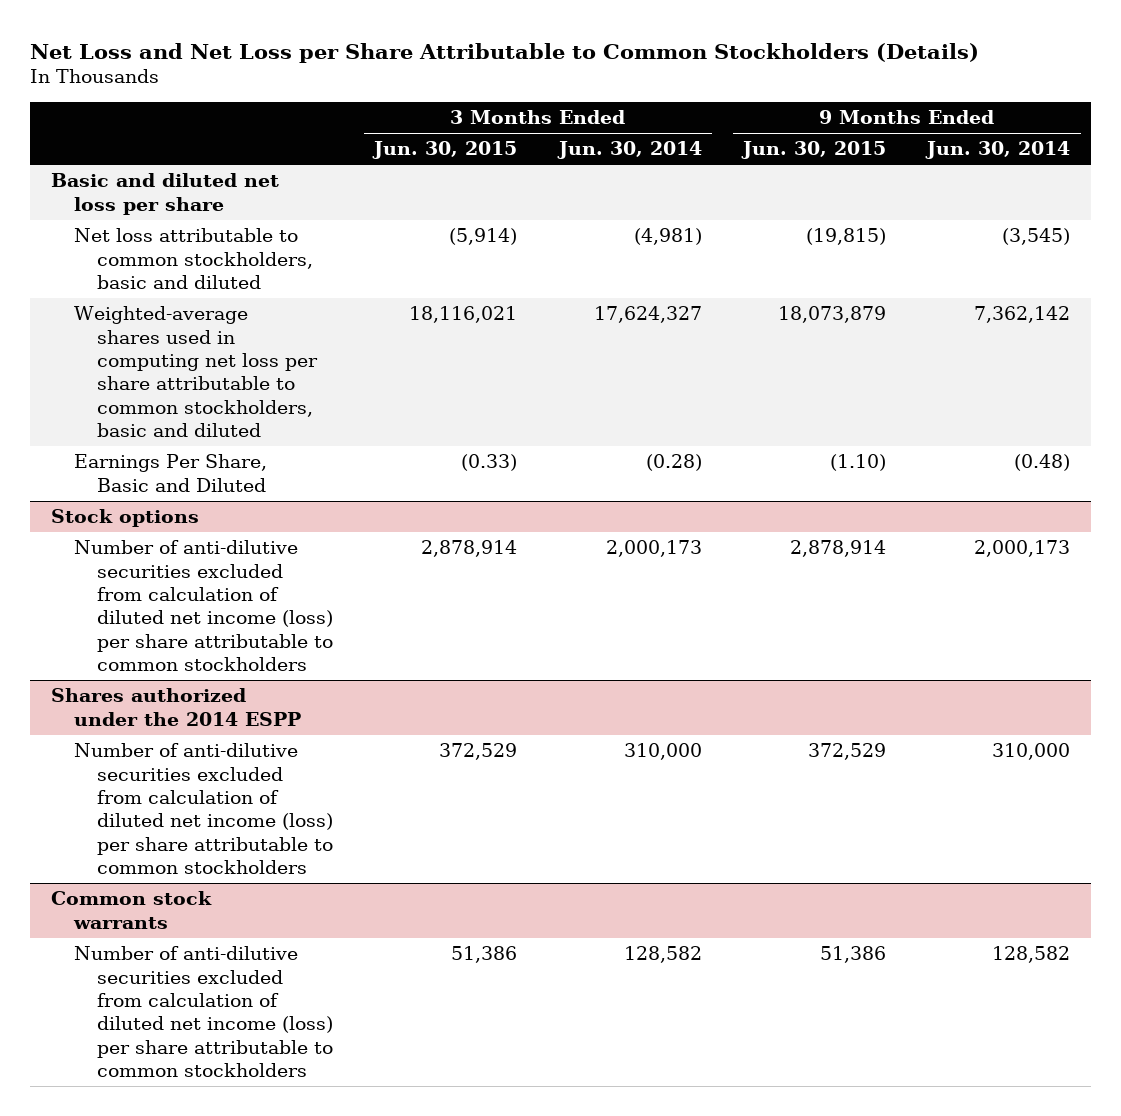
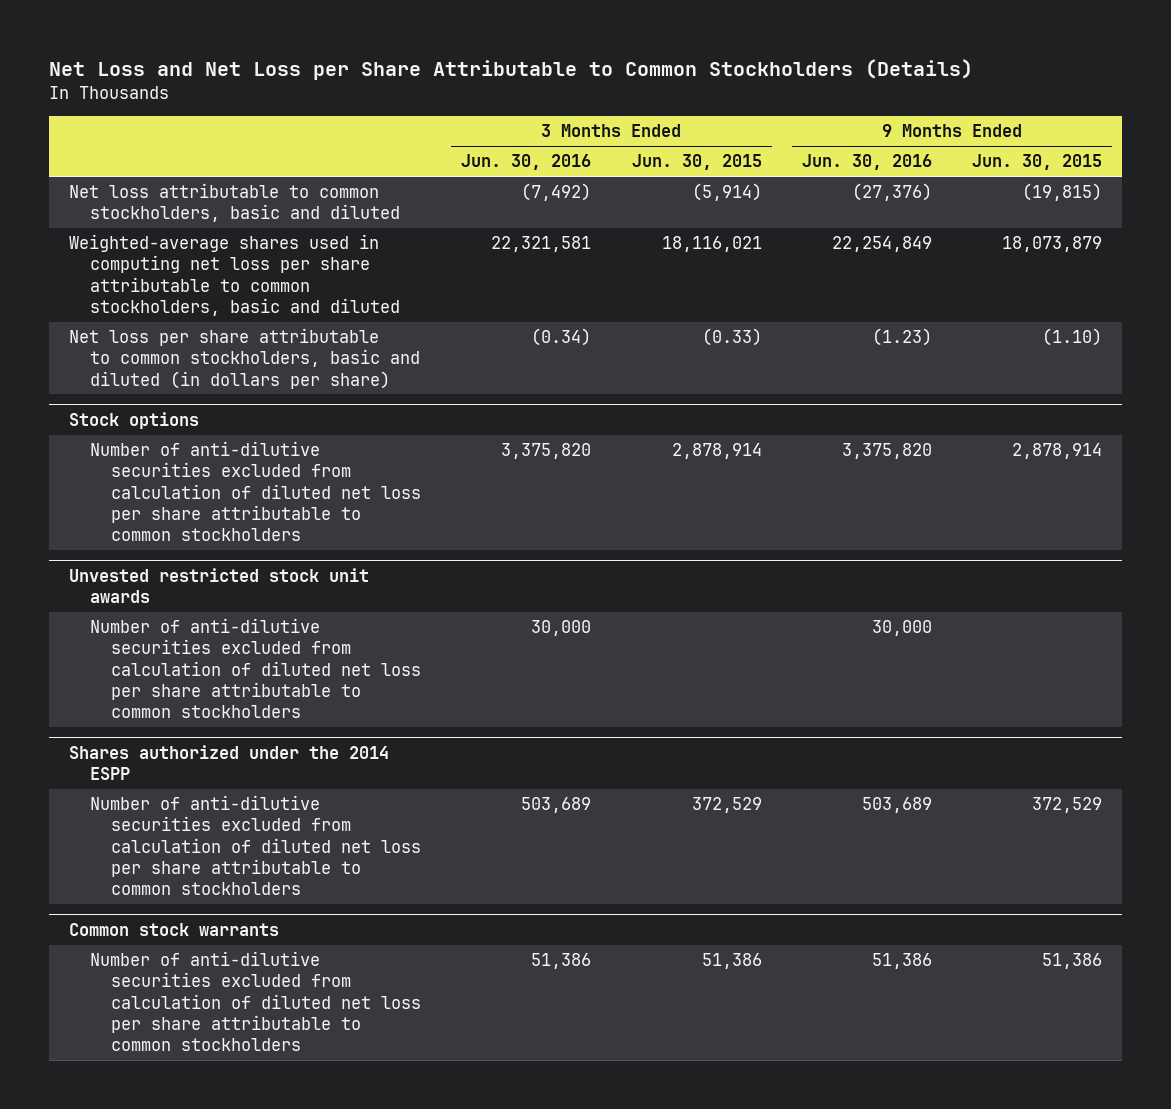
[556,141,702,160] Jun. 30, 2014 -> none
[925,141,1071,160] Jun. 30, 2014 -> none
none -> [461,154,592,171] Jun. 30, 2016
none -> [801,154,932,171] Jun. 30, 2016
[51,173,280,215] Basic and diluted net loss per share -> none
[74,454,268,492] Earnings Per Share, Basic and Diluted -> [69,328,421,389] Net loss per share attributable to common stockholders, basic and diluted (in dollars per share)
[74,540,334,672] Number of anti-dilutive securities excluded from calculation of diluted net income (loss) per share attributable to common stockholders -> [90,441,422,541] Number of anti-dilutive securities excluded from calculation of diluted net loss per share attributable to common stockholders
none -> [69,567,370,604] Unvested restricted stock unit awards
none -> [90,618,422,718] Number of anti-dilutive securities excluded from calculation of diluted net loss per share attributable to common stockholders
[74,743,334,875] Number of anti-dilutive securities excluded from calculation of diluted net income (loss) per share attributable to common stockholders -> [90,795,422,895] Number of anti-dilutive securities excluded from calculation of diluted net loss per share attributable to common stockholders
[74,946,334,1078] Number of anti-dilutive securities excluded from calculation of diluted net income (loss) per share attributable to common stockholders -> [90,951,422,1051] Number of anti-dilutive securities excluded from calculation of diluted net loss per share attributable to common stockholders

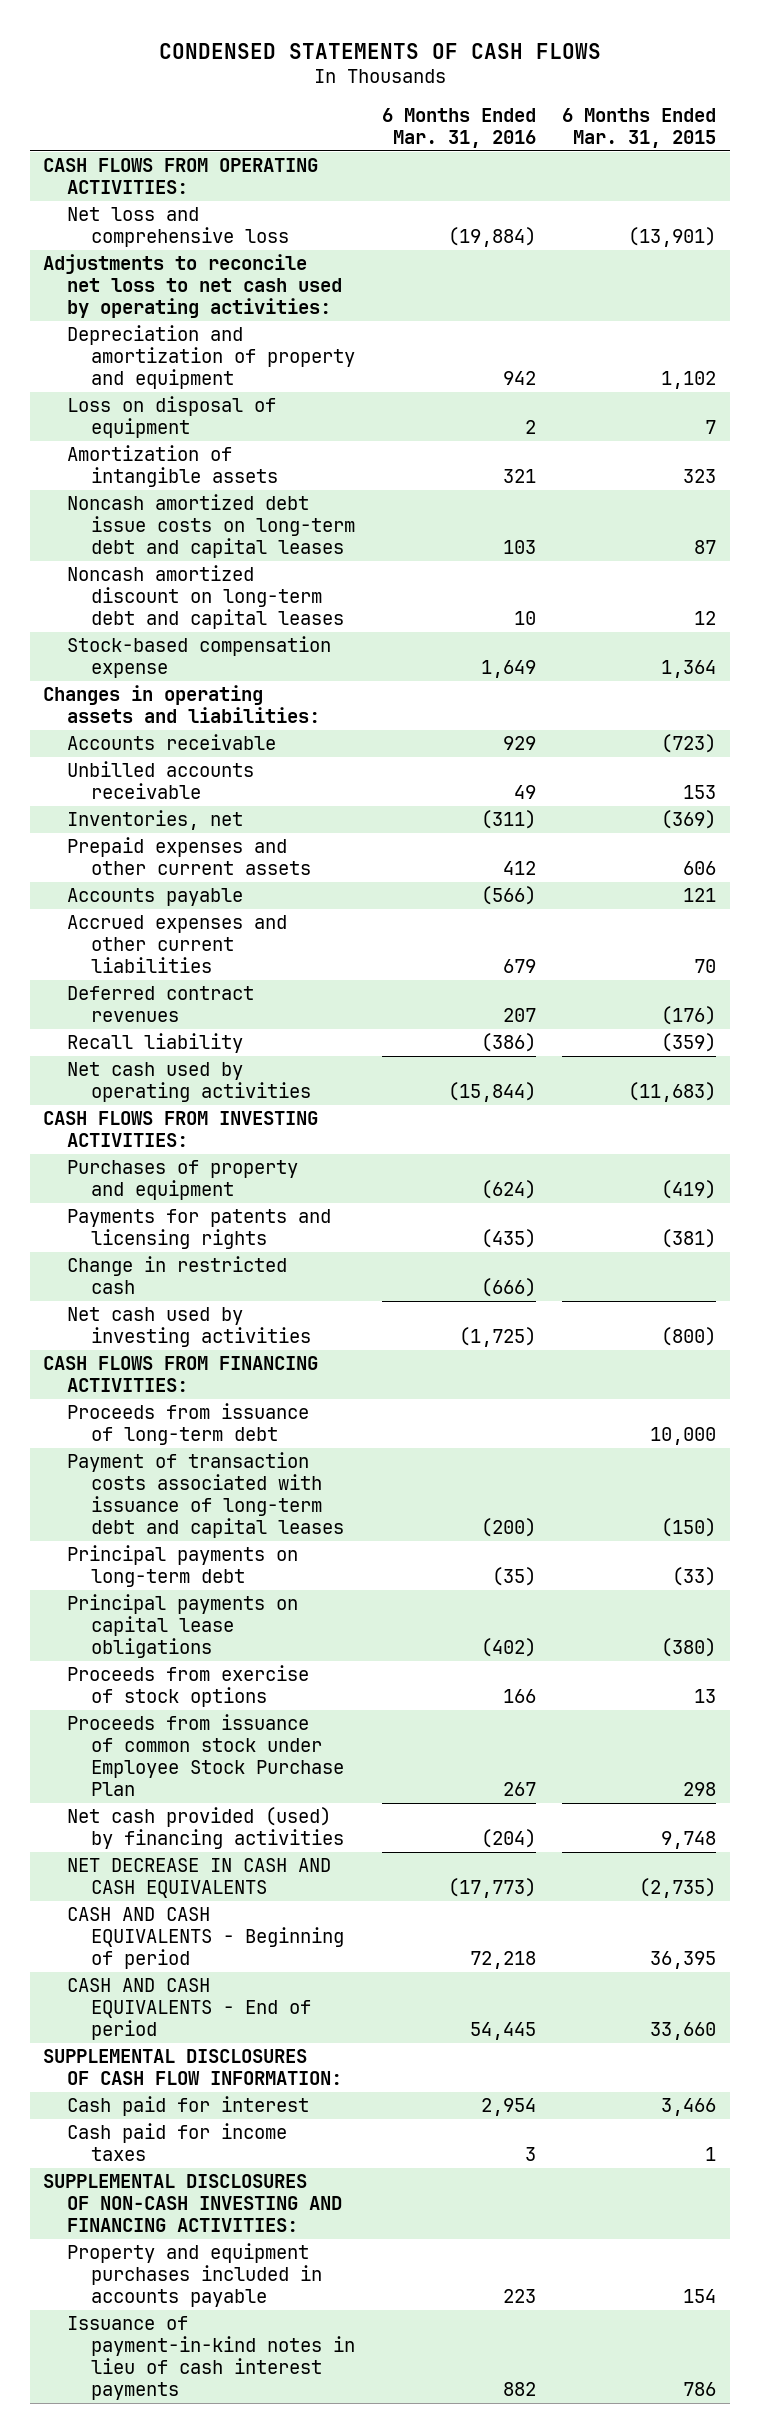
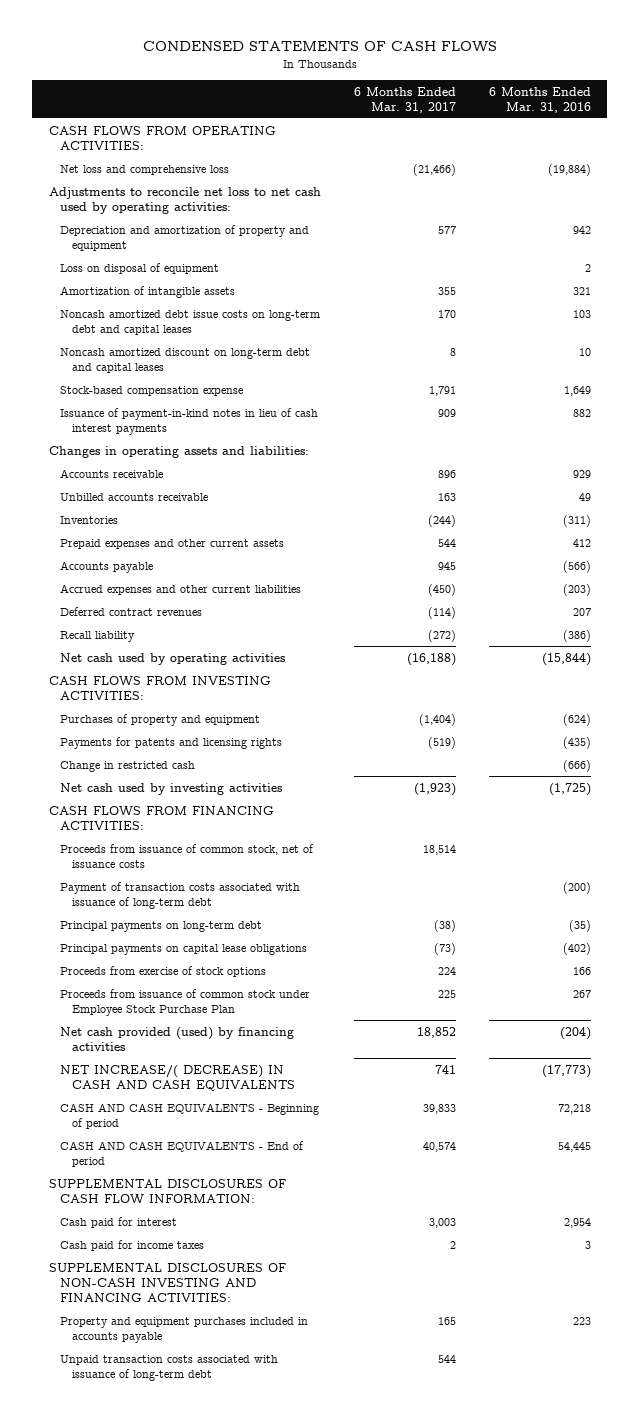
[562,108,717,149] 6 Months Ended Mar. 31, 2015 -> none
none -> [353,86,456,113] 6 Months Ended Mar. 31, 2017
[67,2316,355,2401] Issuance of payment-in-kind notes in lieu of cash interest payments -> [60,407,319,435] Issuance of payment-in-kind notes in lieu of cash interest payments
[67,810,244,831] Inventories, net -> [60,515,119,524] Inventories
[502,959,536,974] 679 -> [562,583,591,596] (203)
[67,1403,310,1446] Proceeds from issuance of long-term debt -> none
none -> [60,843,315,868] Proceeds from issuance of common stock, net of issuance costs
[67,1452,344,1539] Payment of transaction costs associated with issuance of long-term debt and capital leases -> [60,881,301,909] Payment of transaction costs associated with issuance of long-term debt
[67,1858,332,1899] NET DECREASE IN CASH AND CASH EQUIVALENTS -> [60,1064,296,1091] NET INCREASE/( DECREASE) IN CASH AND CASH EQUIVALENTS
none -> [60,1354,279,1381] Unpaid transaction costs associated with issuance of long-term debt

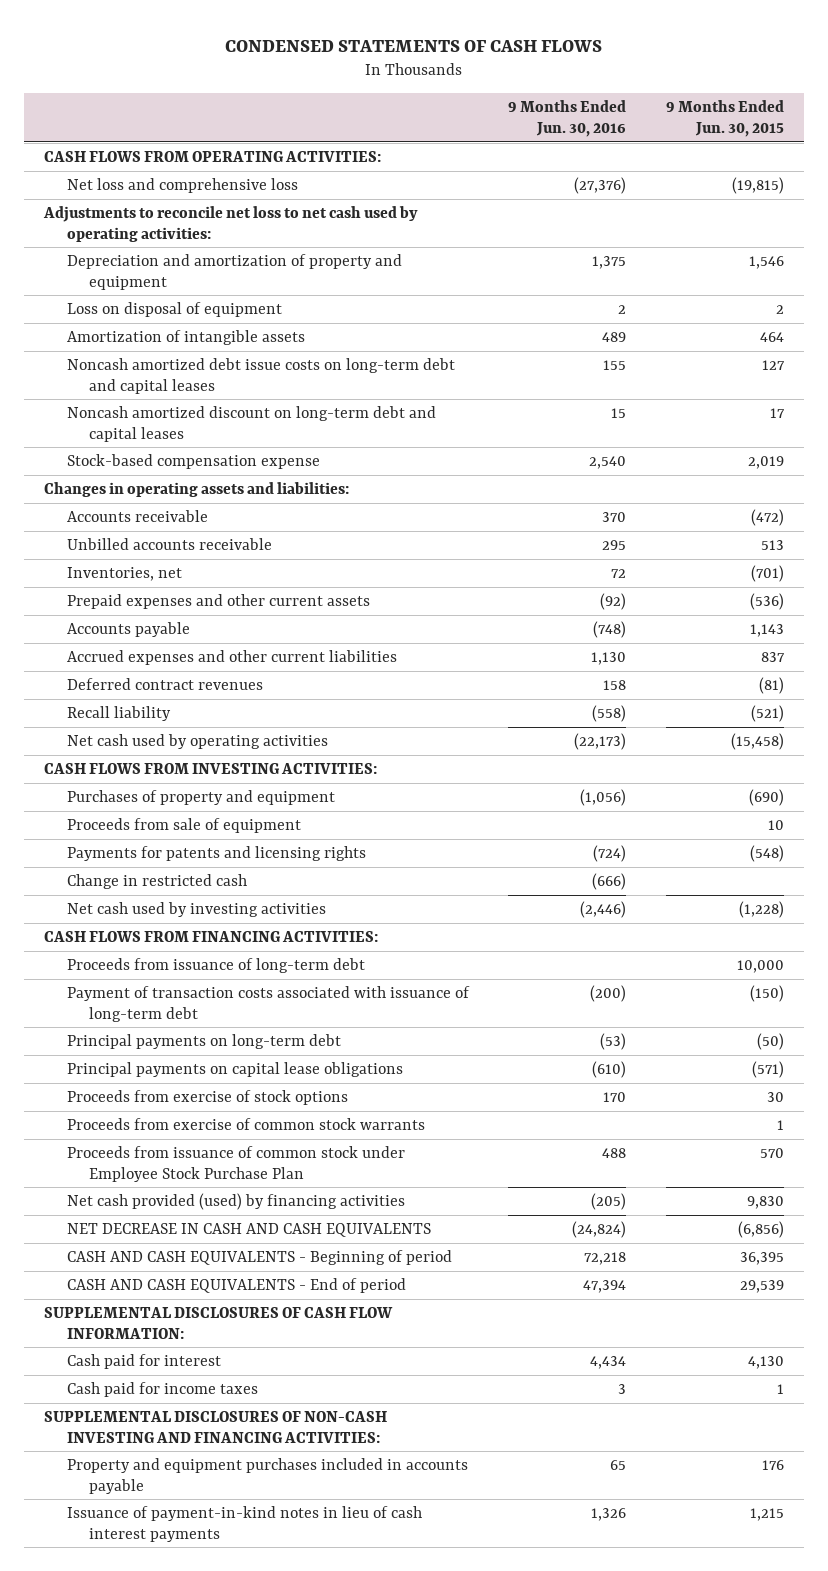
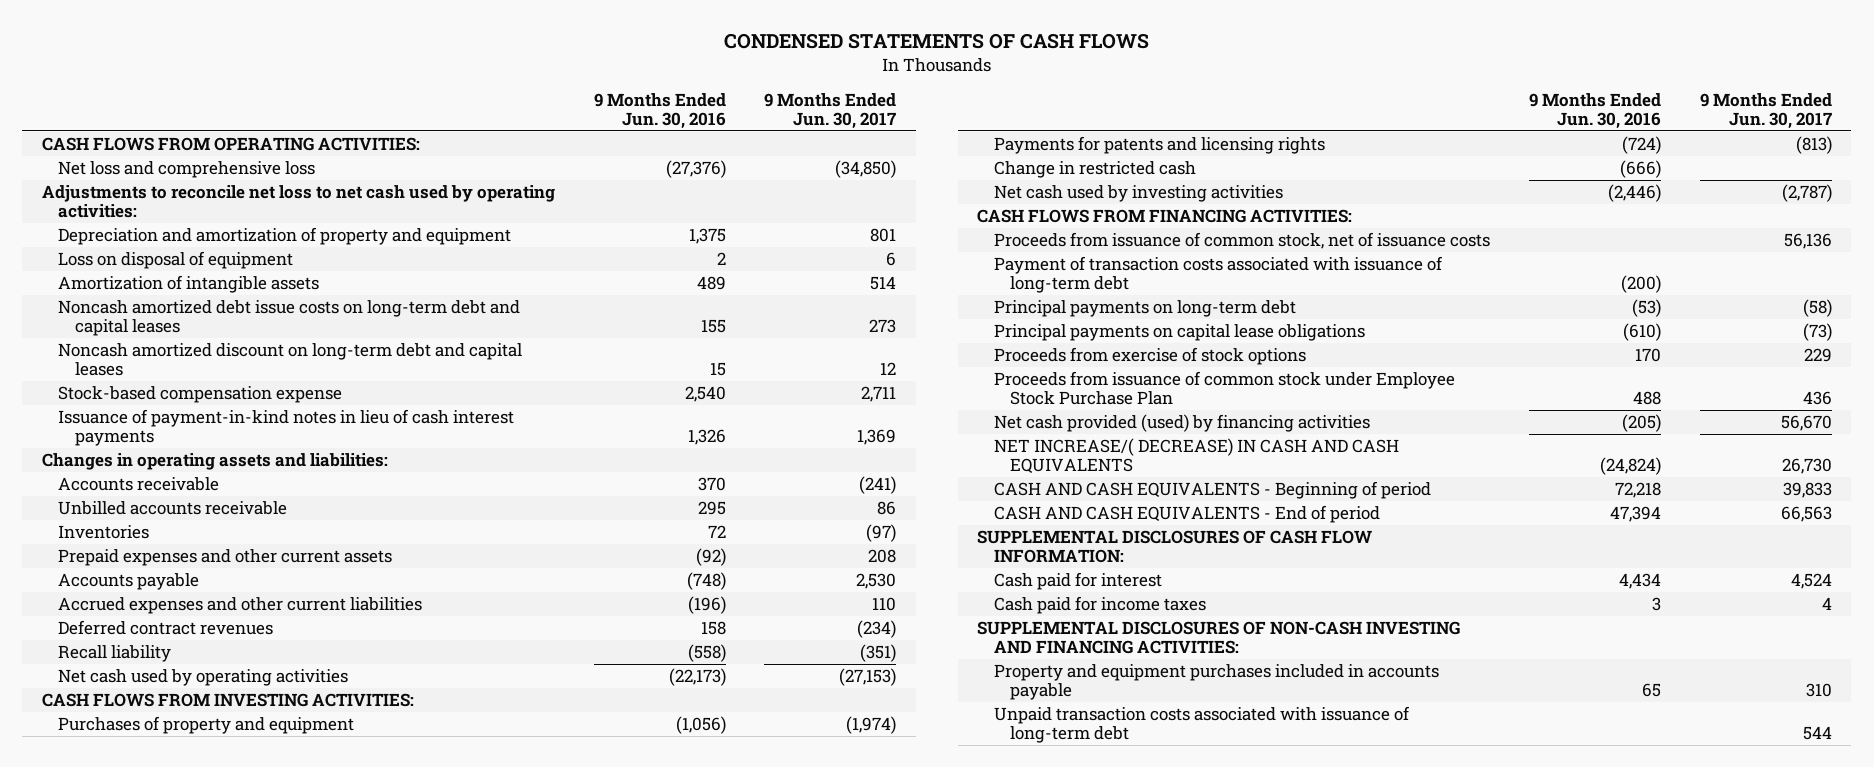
[665,100,784,137] 9 Months Ended Jun. 30, 2015 -> none
none -> [764,92,897,130] 9 Months Ended Jun. 30, 2017
[66,1505,422,1542] Issuance of payment-in-kind notes in lieu of cash interest payments -> [58,408,515,447] Issuance of payment-in-kind notes in lieu of cash interest payments
[66,566,182,581] Inventories, net -> [58,524,150,539] Inventories
[591,651,627,665] 1,130 -> [687,595,726,614] (196)
[66,817,301,833] Proceeds from sale of equipment -> none
[66,957,365,973] Proceeds from issuance of long-term debt -> none
none -> [993,231,1490,249] Proceeds from issuance of common stock, net of issuance costs
[66,1117,425,1130] Proceeds from exercise of common stock warrants -> none
[66,1222,431,1237] NET DECREASE IN CASH AND CASH EQUIVALENTS -> [993,437,1399,475] NET INCREASE/( DECREASE) IN CASH AND CASH EQUIVALENTS
none -> [993,705,1410,744] Unpaid transaction costs associated with issuance of long-term debt

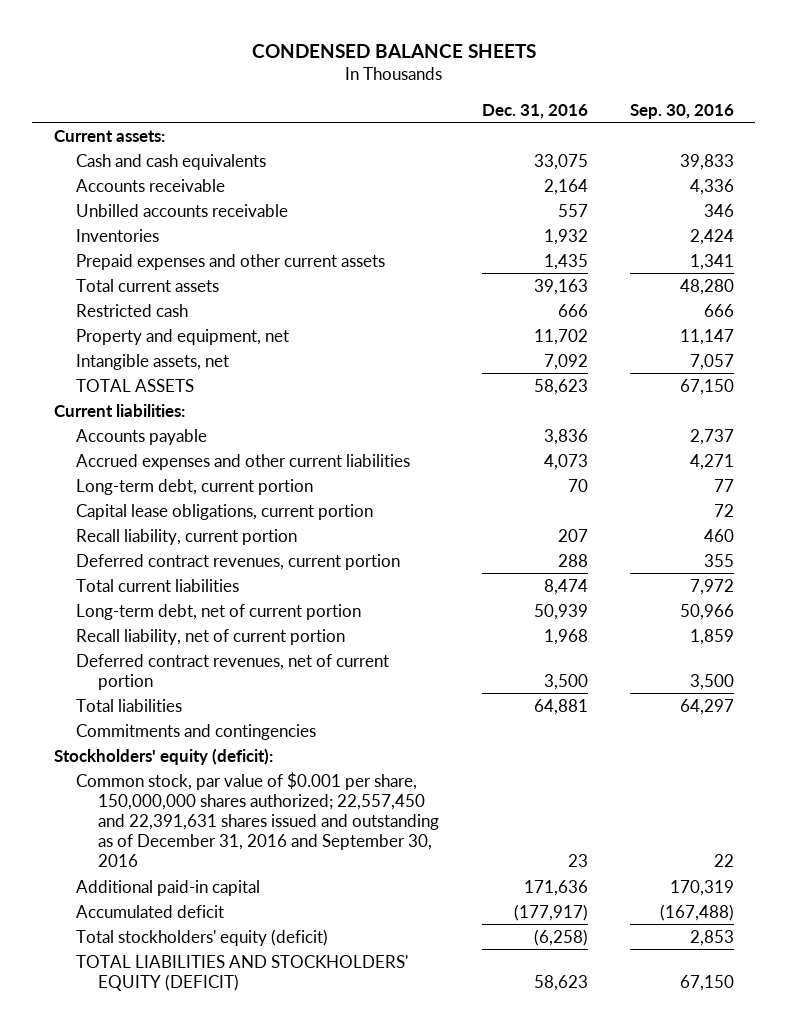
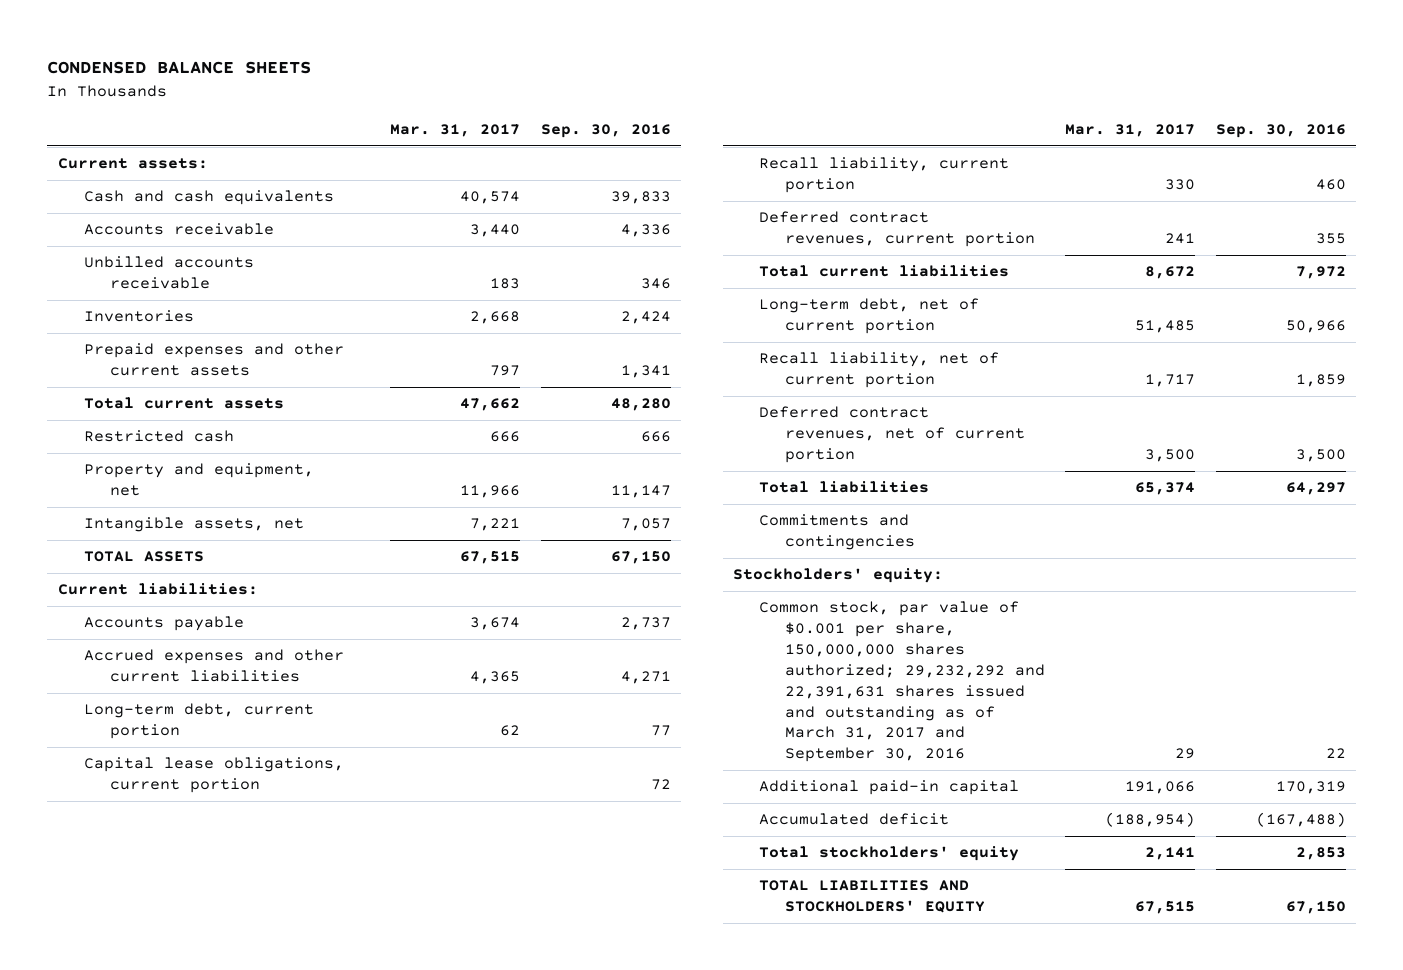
[481,103,588,119] Dec. 31, 2016 -> none
none -> [390,124,521,138] Mar. 31, 2017
[53,747,273,765] Stockholders' equity (deficit): -> [732,568,943,584] Stockholders' equity:
[76,771,440,868] Common stock, par value of $0.001 per share, 150,000,000 shares authorized; 22,557,450 and 22,391,631 shares issued and outstanding as of December 31, 2016 and September 30, 2016 -> [758,601,1045,763] Common stock, par value of $0.001 per share, 150,000,000 shares authorized; 29,232,292 and 22,391,631 shares issued and outstanding as of March 31, 2017 and September 30, 2016
[76,928,329,946] Total stockholders' equity (deficit) -> [758,846,1019,862] Total stockholders' equity
[76,954,409,991] TOTAL LIABILITIES AND STOCKHOLDERS' EQUITY (DEFICIT) -> [758,880,985,914] TOTAL LIABILITIES AND STOCKHOLDERS' EQUITY

